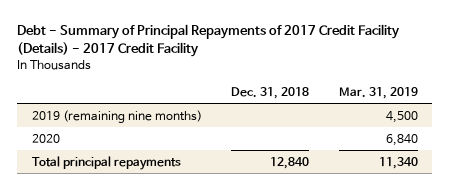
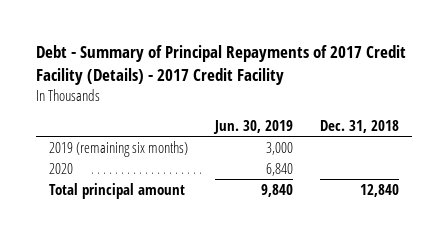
[338,86,418,99] Mar. 31, 2019 -> none
none -> [213,119,294,134] Jun. 30, 2019
[31,109,202,123] 2019 (remaining nine months) -> [49,140,189,157] 2019 (remaining six months)
[31,155,181,170] Total principal repayments -> [49,182,186,199] Total principal amount

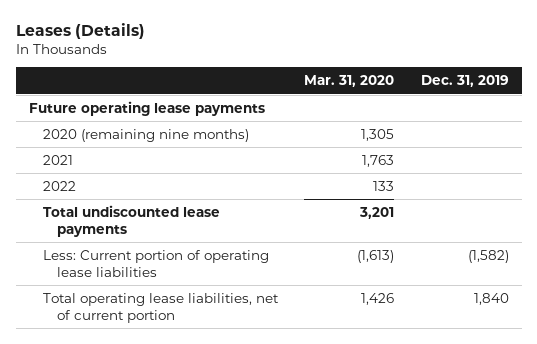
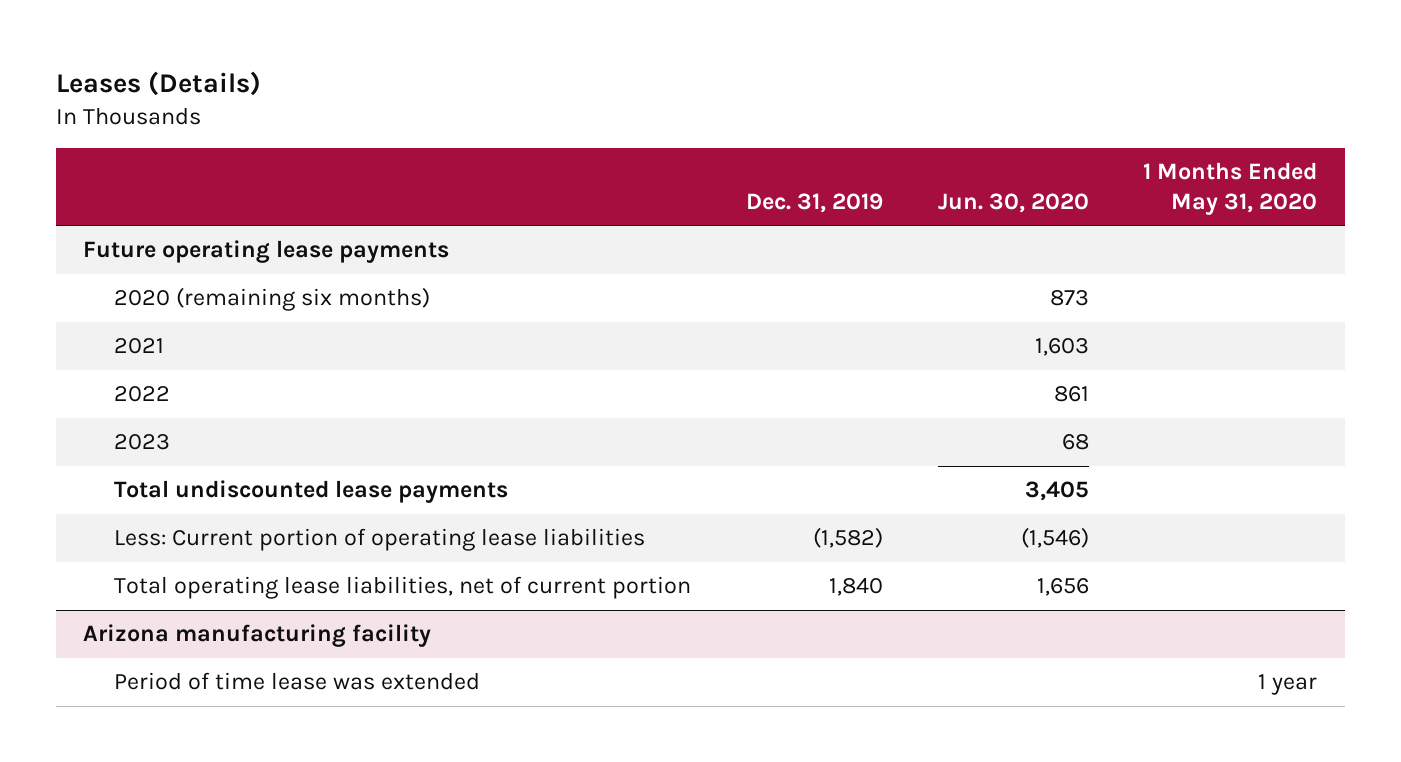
[304,75,395,88] Mar. 31, 2020 -> none
none -> [937,192,1089,213] Jun. 30, 2020
none -> [1143,161,1318,215] 1 Months Ended May 31, 2020
[42,128,249,142] 2020 (remaining nine months) -> [114,287,431,312] 2020 (remaining six months)
none -> [114,434,171,451] 2023
none -> [83,624,432,648] Arizona manufacturing facility
none -> [114,672,481,691] Period of time lease was extended

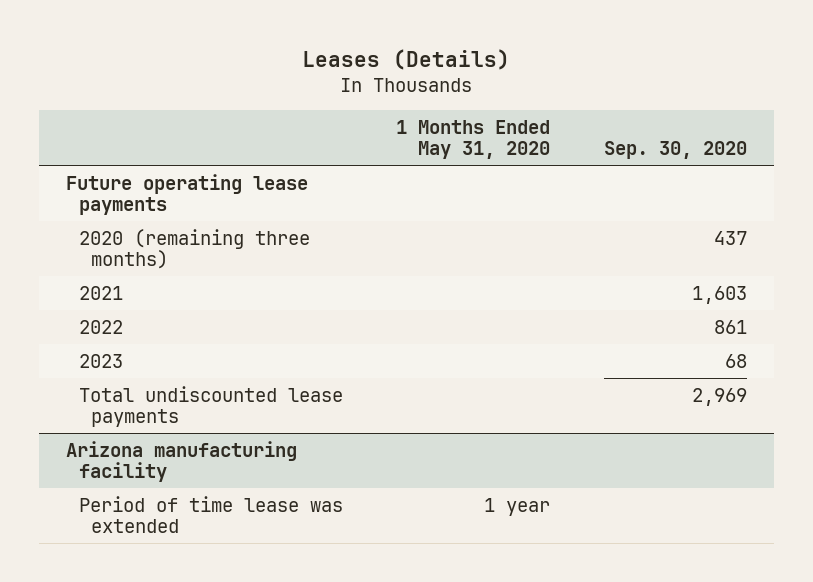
[745,192,883,213] Dec. 31, 2019 -> none
[937,192,1089,213] Jun. 30, 2020 -> none
none -> [604,141,748,160] Sep. 30, 2020
[114,287,431,312] 2020 (remaining six months) -> [78,228,310,269] 2020 (remaining three months)
[114,528,646,552] Less: Current portion of operating lease liabilities -> none
[114,576,692,600] Total operating lease liabilities, net of current portion -> none

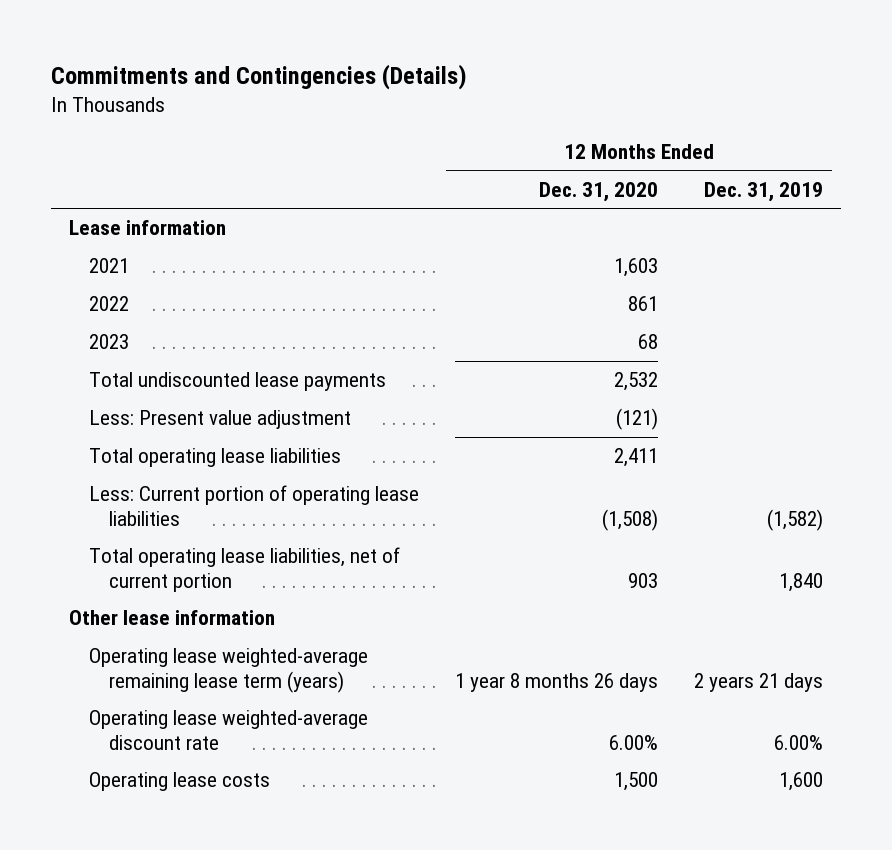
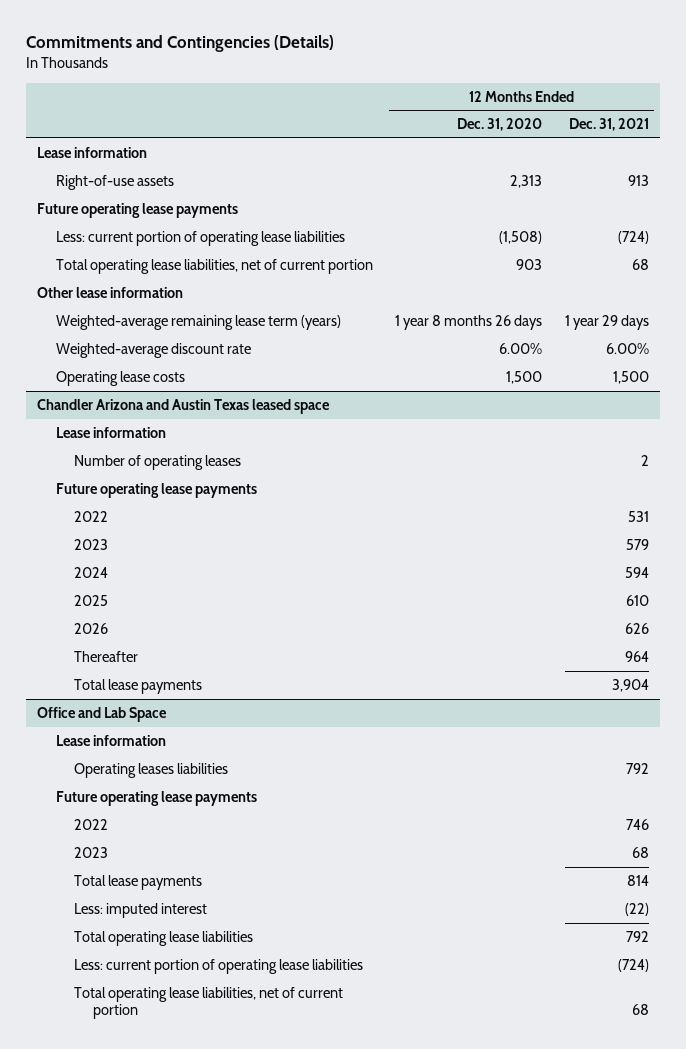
[703,182,823,203] Dec. 31, 2019 -> none
none -> [568,118,649,132] Dec. 31, 2021
[89,258,130,274] 2021 -> none
[89,296,130,312] 2022 -> none
[89,334,130,350] 2023 -> none
[89,372,387,392] Total undiscounted lease payments -> none
[89,410,352,430] Less: Present value adjustment -> none
[89,448,342,468] Total operating lease liabilities -> none
none -> [55,174,174,190] Right-of-use assets
none -> [36,202,238,218] Future operating lease payments
[89,485,420,526] Less: Current portion of operating lease liabilities -> [55,230,345,246] Less: current portion of operating lease liabilities
[89,648,369,693] Operating lease weighted-average remaining lease term (years) -> [55,314,341,330] Weighted-average remaining lease term (years)
[89,710,369,750] Operating lease weighted-average discount rate -> [55,342,251,358] Weighted-average discount rate
none -> [36,398,330,414] Chandler Arizona and Austin Texas leased space
none -> [55,426,166,438] Lease information
none -> [74,454,242,470] Number of operating leases
none -> [55,482,257,498] Future operating lease payments
none -> [74,510,109,522] 2022
none -> [74,538,109,550] 2023
none -> [74,566,109,578] 2024
none -> [74,594,109,606] 2025
none -> [74,622,109,634] 2026
none -> [74,650,139,662] Thereafter
none -> [74,678,203,694] Total lease payments
none -> [36,706,167,722] Office and Lab Space
none -> [55,734,166,746] Lease information
none -> [74,762,229,778] Operating leases liabilities
none -> [55,790,257,806] Future operating lease payments
none -> [74,818,109,830] 2022
none -> [74,846,109,858] 2023
none -> [74,874,203,890] Total lease payments
none -> [74,902,208,918] Less: imputed interest
none -> [74,930,254,946] Total operating lease liabilities
none -> [74,958,364,974] Less: current portion of operating lease liabilities
none -> [74,986,344,1019] Total operating lease liabilities, net of current portion

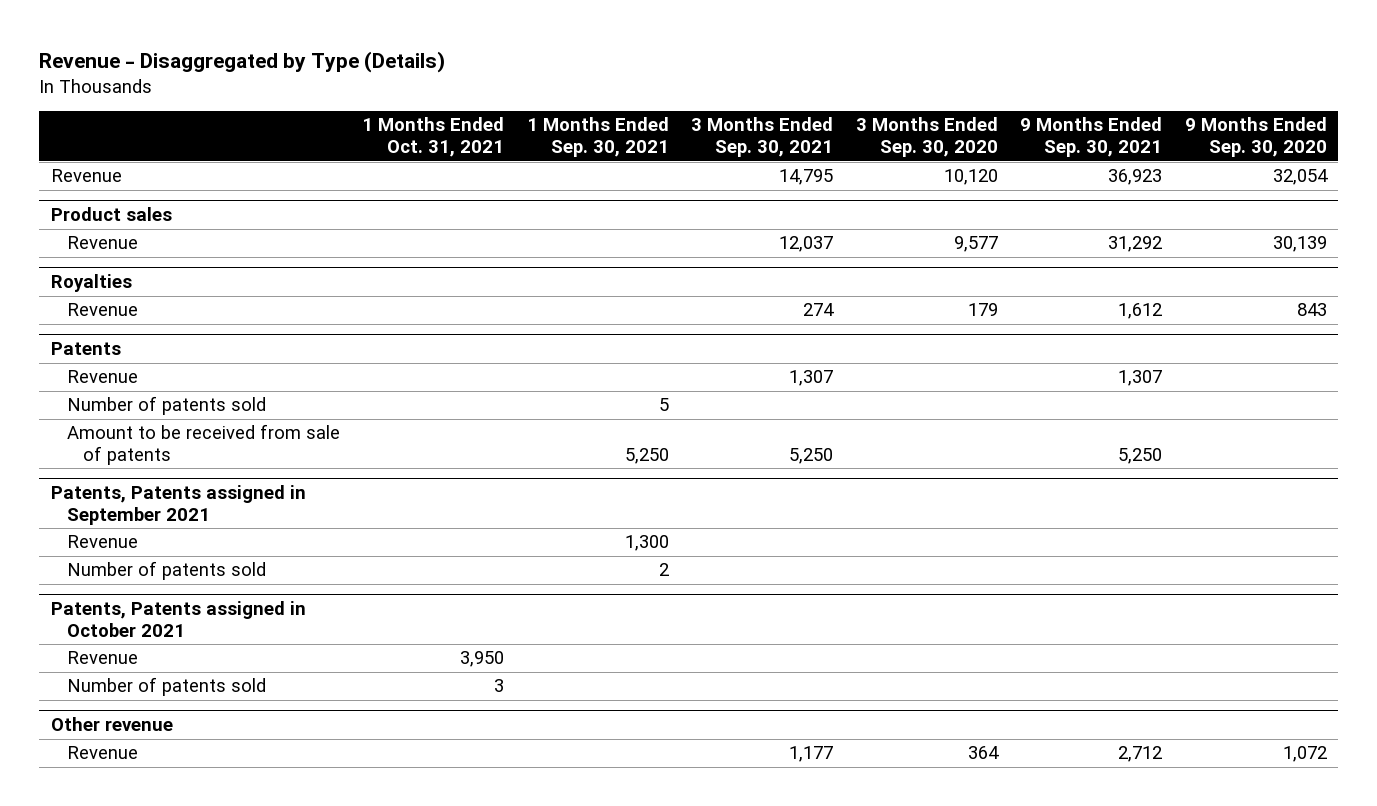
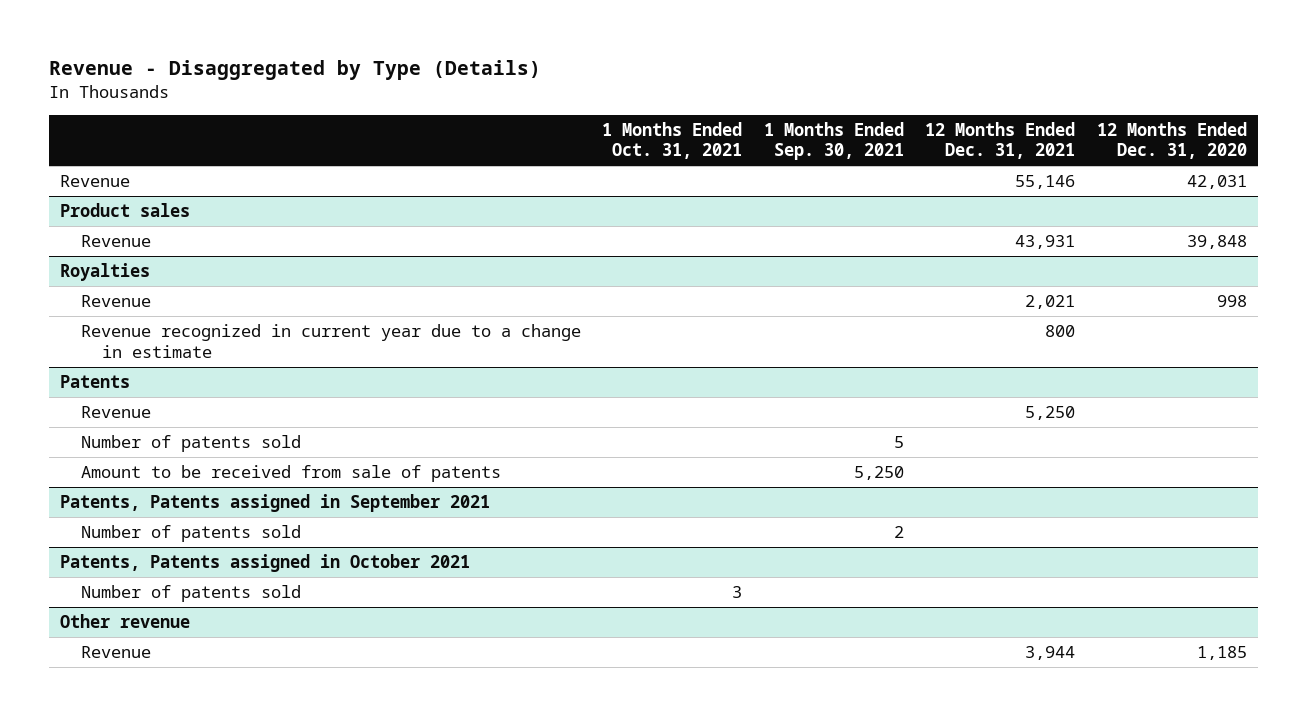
[691,117,834,158] 3 Months Ended Sep. 30, 2021 -> none
[855,117,998,158] 3 Months Ended Sep. 30, 2020 -> none
[1020,117,1163,158] 9 Months Ended Sep. 30, 2021 -> none
[1184,117,1327,158] 9 Months Ended Sep. 30, 2020 -> none
none -> [925,121,1076,160] 12 Months Ended Dec. 31, 2021
none -> [1096,121,1247,160] 12 Months Ended Dec. 31, 2020
none -> [80,324,581,358] Revenue recognized in current year due to a change in estimate
[66,535,138,549] Revenue -> none
[66,651,138,665] Revenue -> none

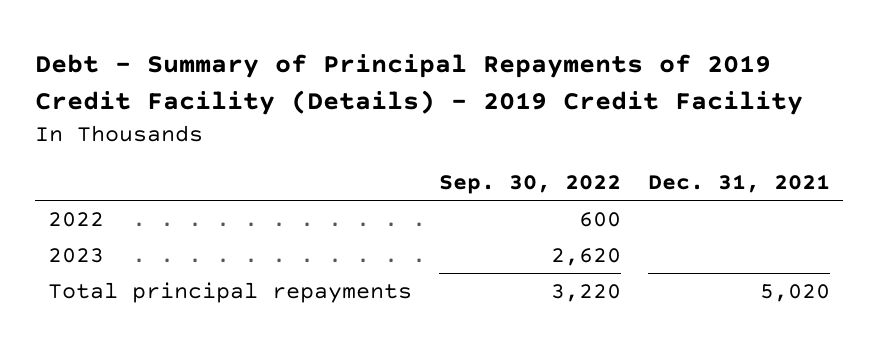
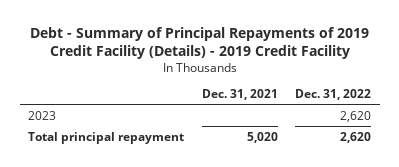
[438,175,621,195] Sep. 30, 2022 -> none
none -> [294,88,371,100] Dec. 31, 2022
[48,212,105,228] 2022 -> none
[48,282,413,304] Total principal repayments -> [28,131,185,144] Total principal repayment

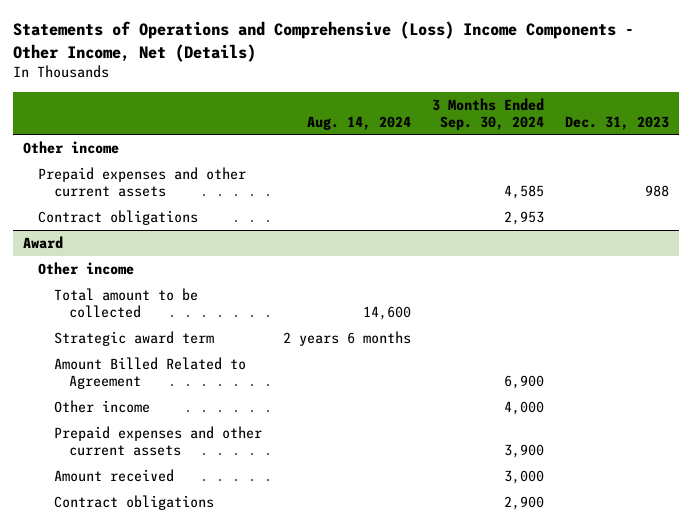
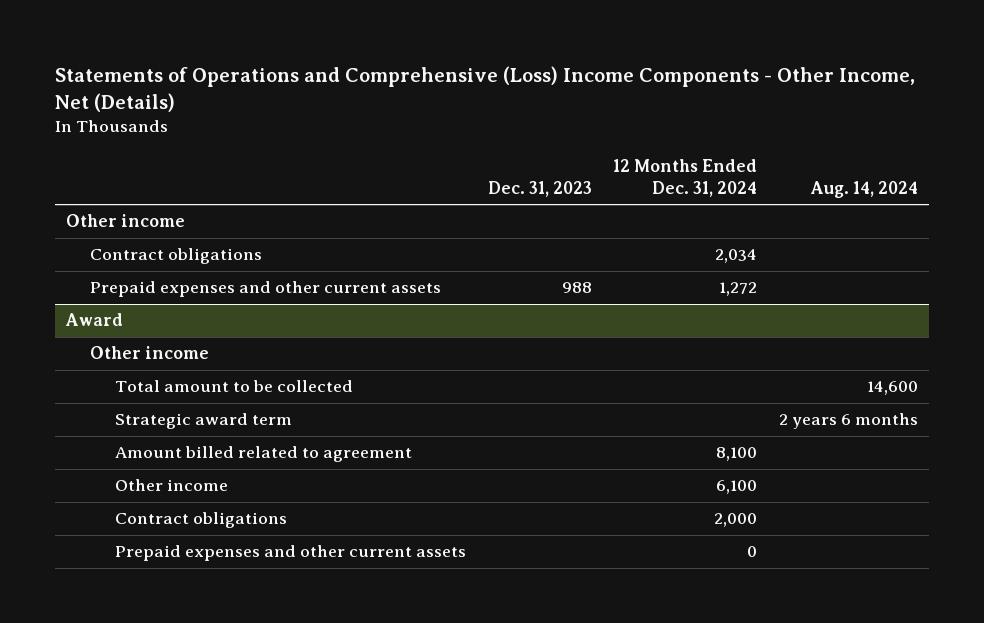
[431,97,544,130] 3 Months Ended Sep. 30, 2024 -> none
none -> [613,158,758,197] 12 Months Ended Dec. 31, 2024
[38,166,247,197] Prepaid expenses and other current assets -> [90,281,442,298] Prepaid expenses and other current assets
[53,356,246,389] Amount Billed Related to Agreement -> [115,446,413,463] Amount billed related to agreement
[53,468,174,482] Amount received -> none
[53,425,262,456] Prepaid expenses and other current assets -> [115,545,467,562] Prepaid expenses and other current assets

